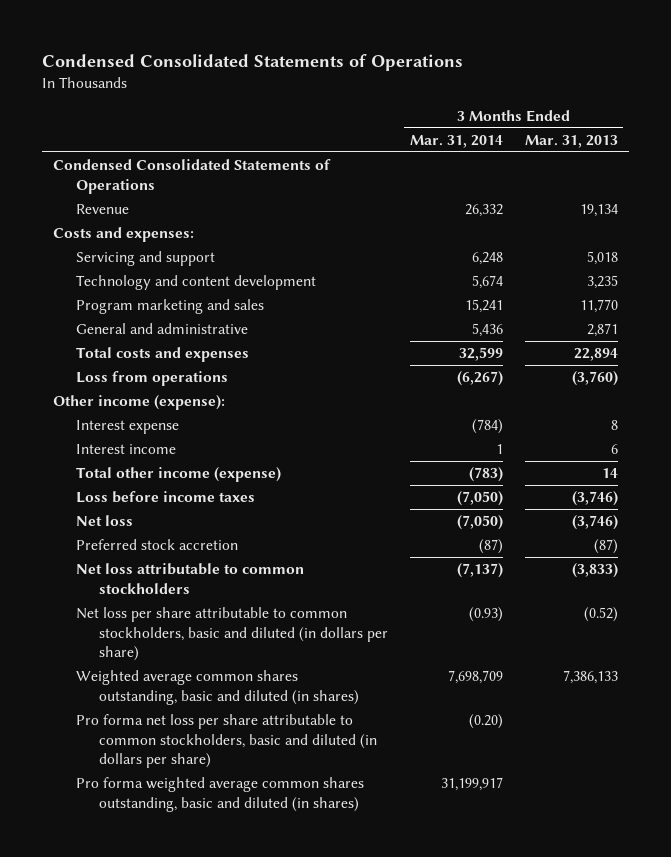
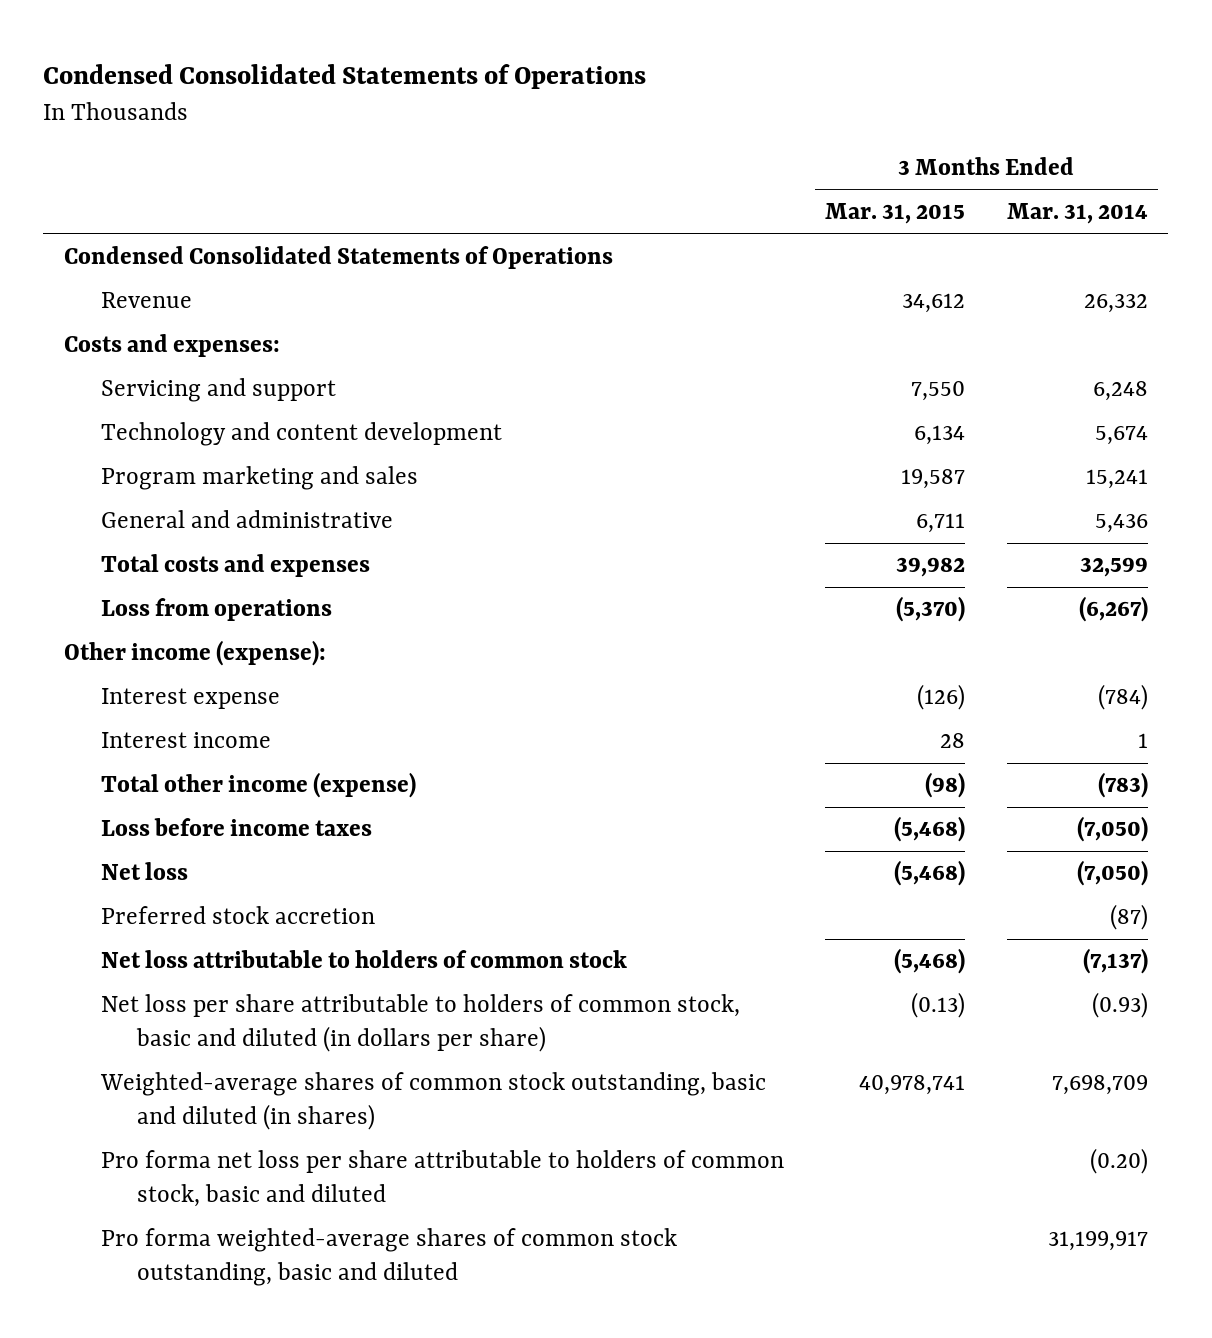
[524,134,618,148] Mar. 31, 2013 -> none
none -> [825,203,966,225] Mar. 31, 2015
[76,563,305,594] Net loss attributable to common stockholders -> [100,950,627,969] Net loss attributable to holders of common stock
[76,607,388,662] Net loss per share attributable to common stockholders, basic and diluted (in dollars per share) -> [100,994,740,1053] Net loss per share attributable to holders of common stock, basic and diluted (in dollars per share)
[76,670,359,705] Weighted average common shares outstanding, basic and diluted (in shares) -> [99,1072,766,1131] Weighted-average shares of common stock outstanding, basic and diluted (in shares)
[76,714,377,769] Pro forma net loss per share attributable to common stockholders, basic and diluted (in dollars per share) -> [100,1150,784,1208] Pro forma net loss per share attributable to holders of common stock, basic and diluted
[76,777,365,812] Pro forma weighted average common shares outstanding, basic and diluted (in shares) -> [100,1228,677,1287] Pro forma weighted-average shares of common stock outstanding, basic and diluted

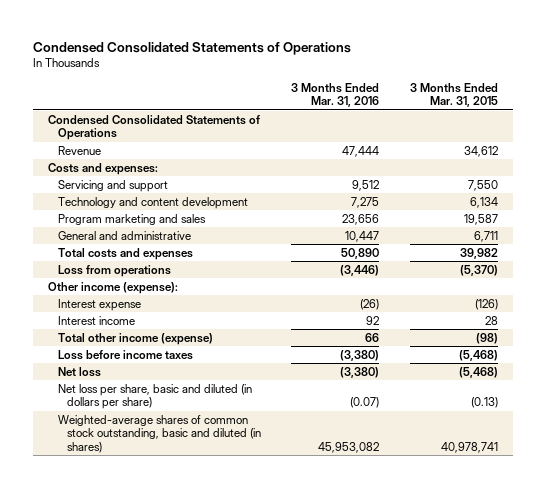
[1006,203,1148,225] Mar. 31, 2014 -> none
none -> [291,82,380,108] 3 Months Ended Mar. 31, 2016
[100,906,375,925] Preferred stock accretion -> none
[100,950,627,969] Net loss attributable to holders of common stock -> none
[100,994,740,1053] Net loss per share attributable to holders of common stock, basic and diluted (in dollars per share) -> [57,383,252,410] Net loss per share, basic and diluted (in dollars per share)
[100,1150,784,1208] Pro forma net loss per share attributable to holders of common stock, basic and diluted -> none
[100,1228,677,1287] Pro forma weighted-average shares of common stock outstanding, basic and diluted -> none

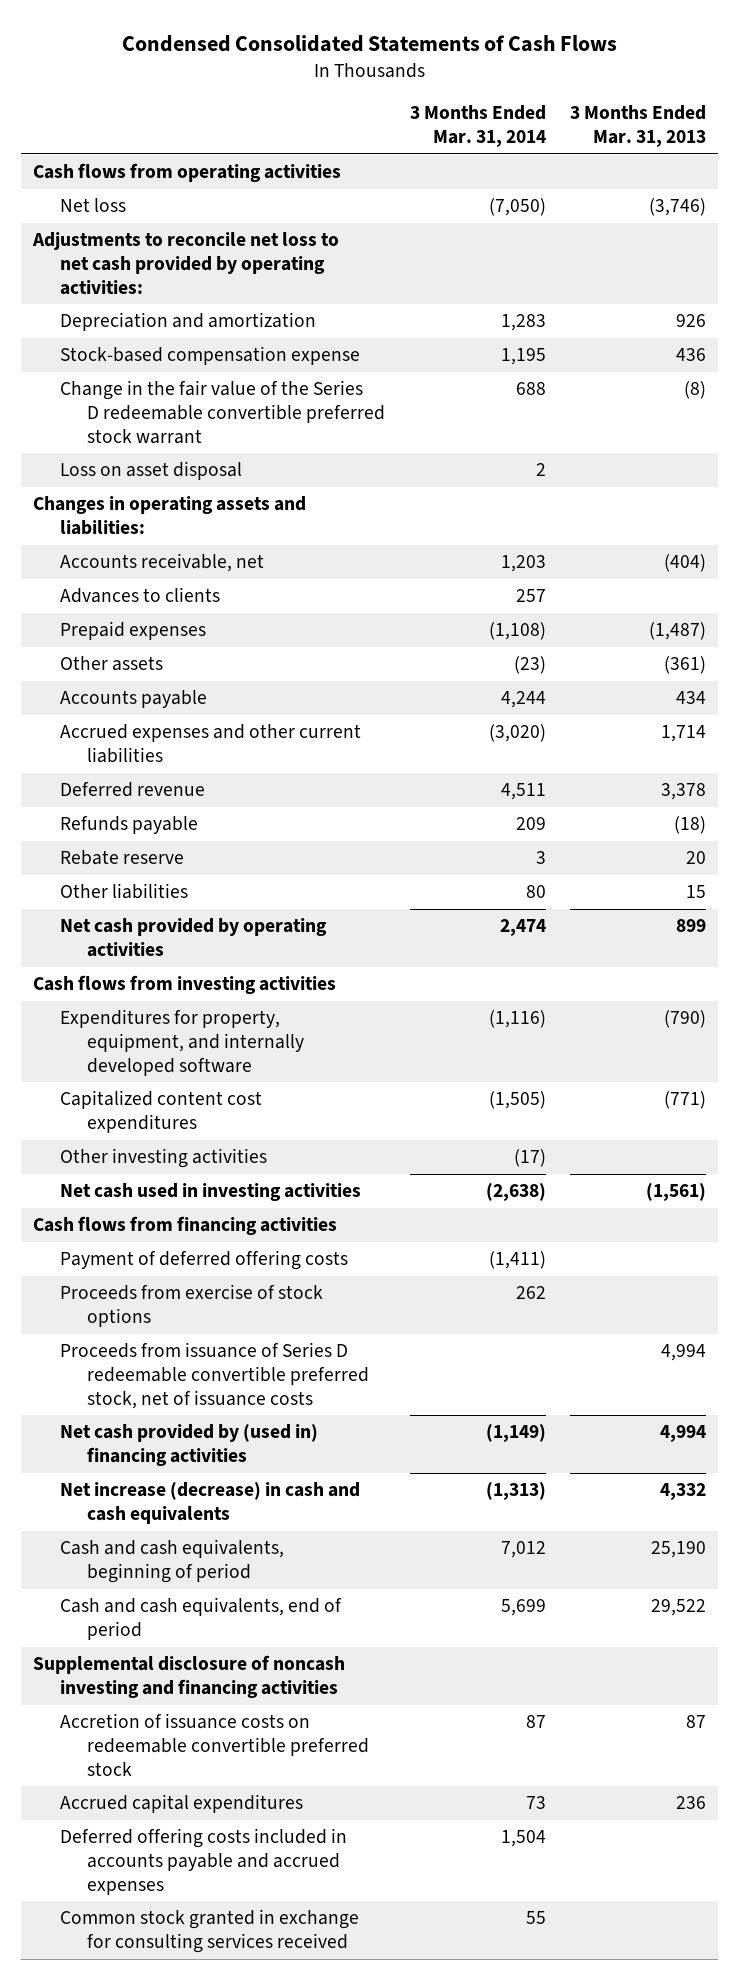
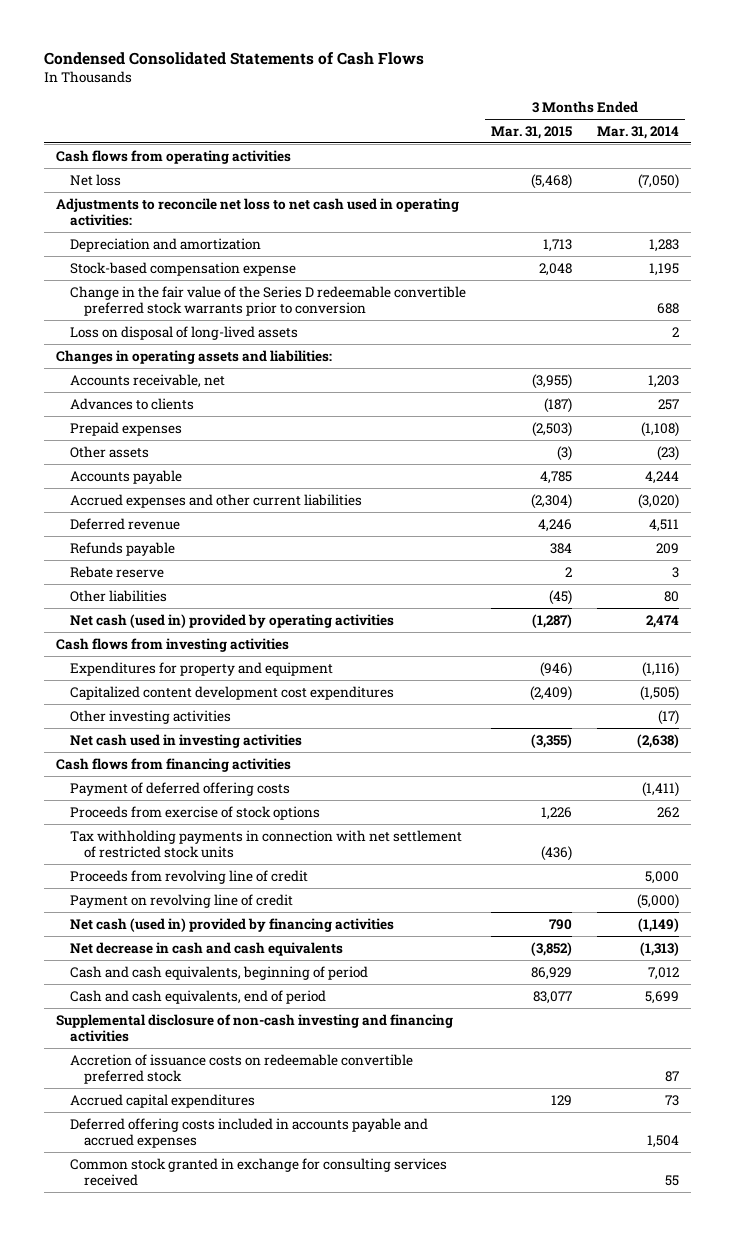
[569,105,706,148] 3 Months Ended Mar. 31, 2013 -> none
none -> [490,125,572,139] Mar. 31, 2015
[32,232,340,295] Adjustments to reconcile net loss to net cash provided by operating activities: -> [56,197,460,226] Adjustments to reconcile net loss to net cash used in operating activities:
[60,380,386,444] Change in the fair value of the Series D redeemable convertible preferred stock warrant -> [70,285,467,316] Change in the fair value of the Series D redeemable convertible preferred stock warrants prior to conversion
[60,461,243,481] Loss on asset disposal -> [70,325,299,340] Loss on disposal of long-lived assets
[60,918,328,958] Net cash provided by operating activities -> [70,613,395,628] Net cash (used in) provided by operating activities
[60,1009,305,1076] Expenditures for property, equipment, and internally developed software -> [70,661,334,676] Expenditures for property and equipment
[60,1090,263,1134] Capitalized content cost expenditures -> [70,685,395,700] Capitalized content development cost expenditures
[60,1342,370,1409] Proceeds from issuance of Series D redeemable convertible preferred stock, net of issuance costs -> none
none -> [70,829,463,858] Tax withholding payments in connection with net settlement of restricted stock units
none -> [70,869,309,884] Proceeds from revolving line of credit
none -> [70,893,294,908] Payment on revolving line of credit
[60,1424,319,1467] Net cash provided by (used in) financing activities -> [70,917,395,932] Net cash (used in) provided by financing activities
[60,1482,361,1525] Net increase (decrease) in cash and cash equivalents -> [70,941,344,956] Net decrease in cash and cash equivalents
[33,1655,346,1699] Supplemental disclosure of noncash investing and financing activities -> [56,1013,454,1042] Supplemental disclosure of non-cash investing and financing activities

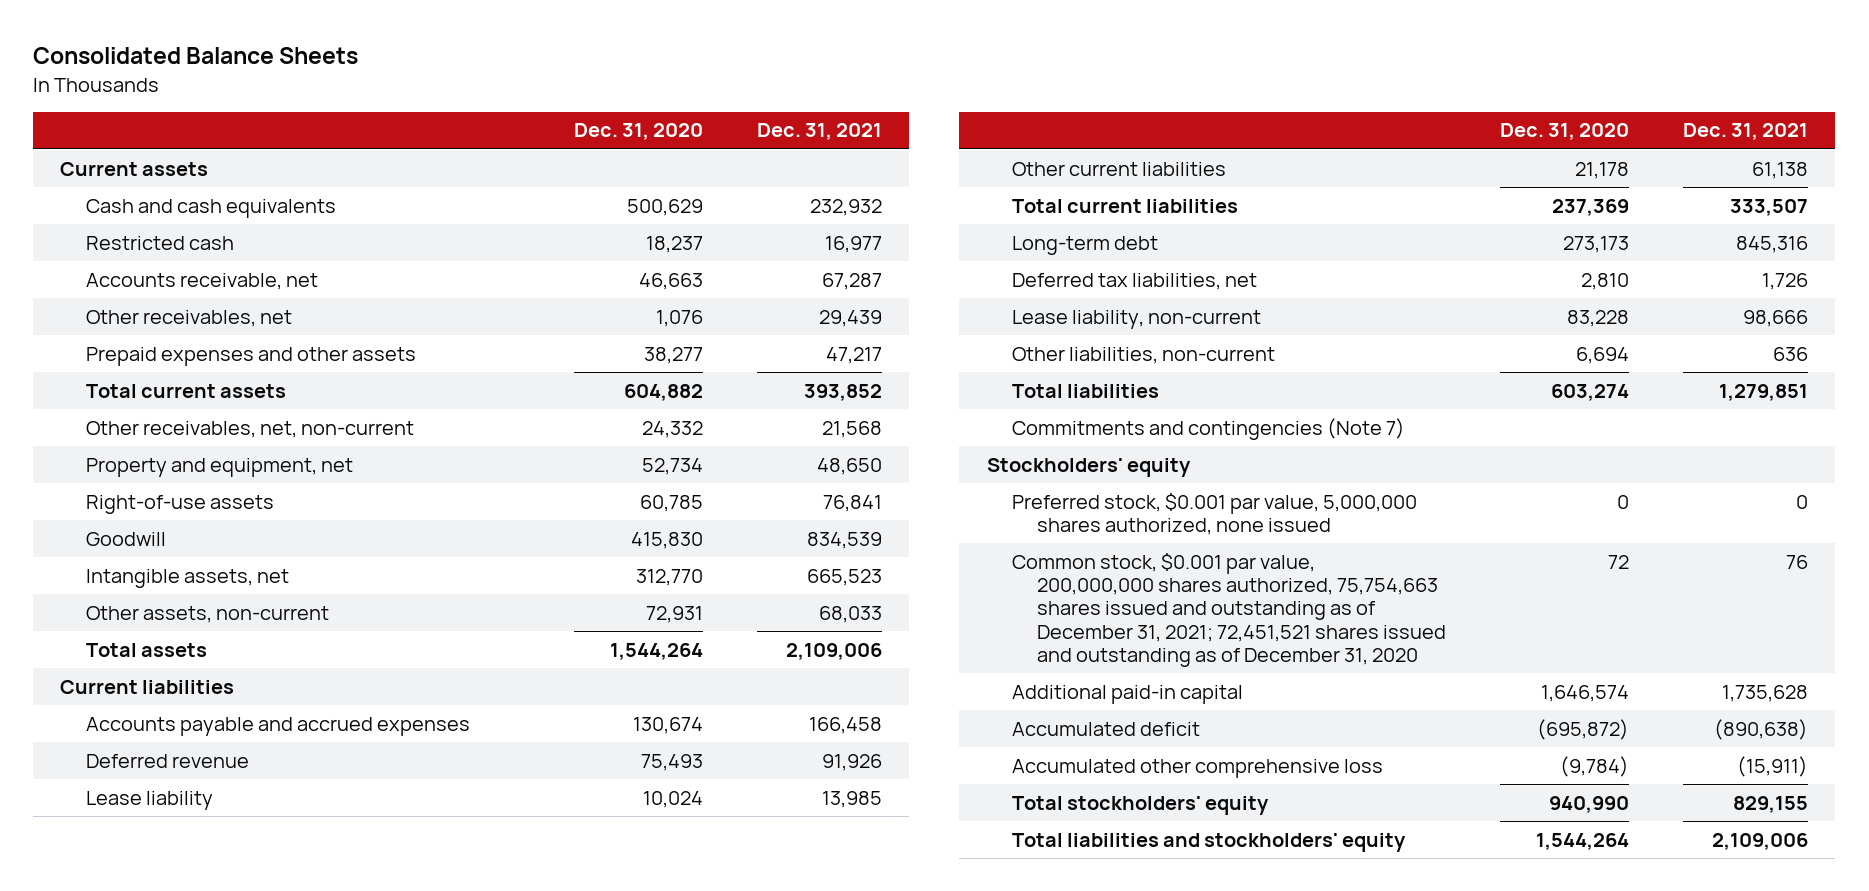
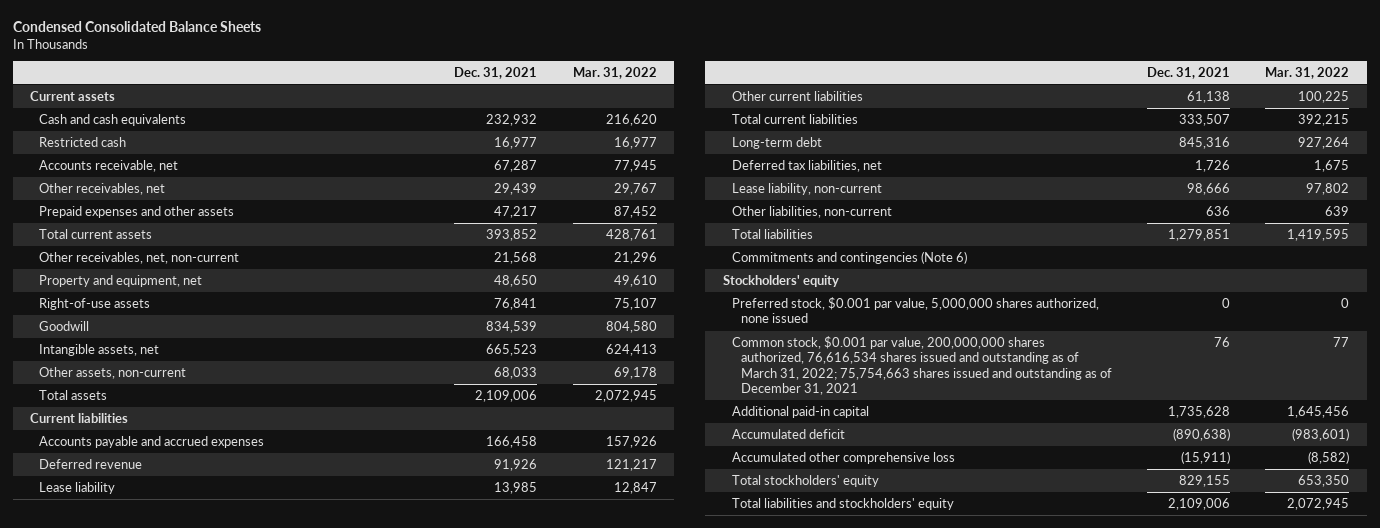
[33,47,359,65] Consolidated Balance Sheets -> [12,20,261,32] Condensed Consolidated Balance Sheets
[573,123,703,141] Dec. 31, 2020 -> none
none -> [572,66,657,79] Mar. 31, 2022
[1011,417,1405,440] Commitments and contingencies (Note 7) -> [731,250,967,264] Commitments and contingencies (Note 6)
[1011,552,1446,667] Common stock, $0.001 par value, 200,000,000 shares authorized, 75,754,663 shares issued and outstanding as of December 31, 2021; 72,451,521 shares issued and outstanding as of December 31, 2020 -> [731,335,1112,396] Common stock, $0.001 par value, 200,000,000 shares authorized, 76,616,534 shares issued and outstanding as of March 31, 2022; 75,754,663 shares issued and outstanding as of December 31, 2021

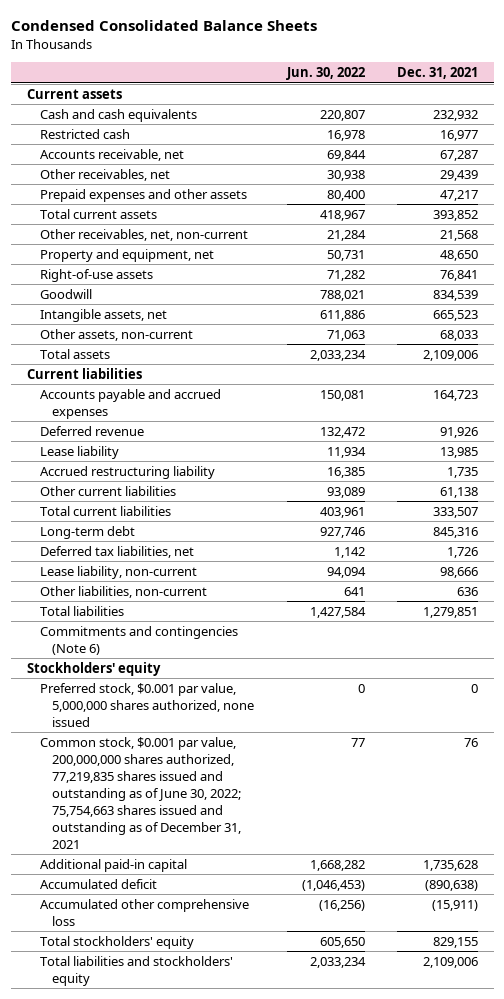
[572,66,657,79] Mar. 31, 2022 -> none
none -> [285,67,365,81] Jun. 30, 2022
[486,435,538,448] 166,458 -> [432,389,478,401] 164,723
none -> [39,465,215,479] Accrued restructuring liability
[731,335,1112,396] Common stock, $0.001 par value, 200,000,000 shares authorized, 76,616,534 shares issued and outstanding as of March 31, 2022; 75,754,663 shares issued and outstanding as of December 31, 2021 -> [39,736,242,849] Common stock, $0.001 par value, 200,000,000 shares authorized, 77,219,835 shares issued and outstanding as of June 30, 2022; 75,754,663 shares issued and outstanding as of December 31, 2021

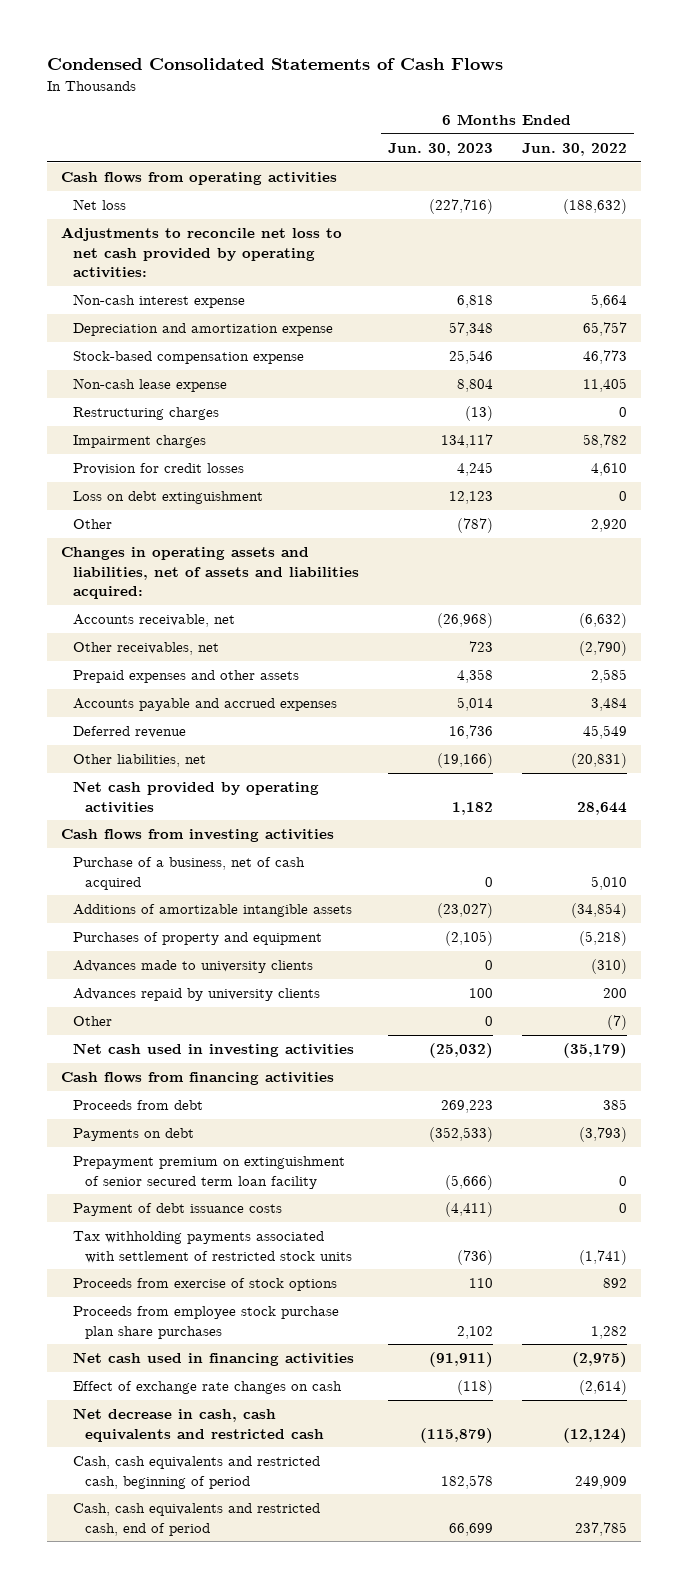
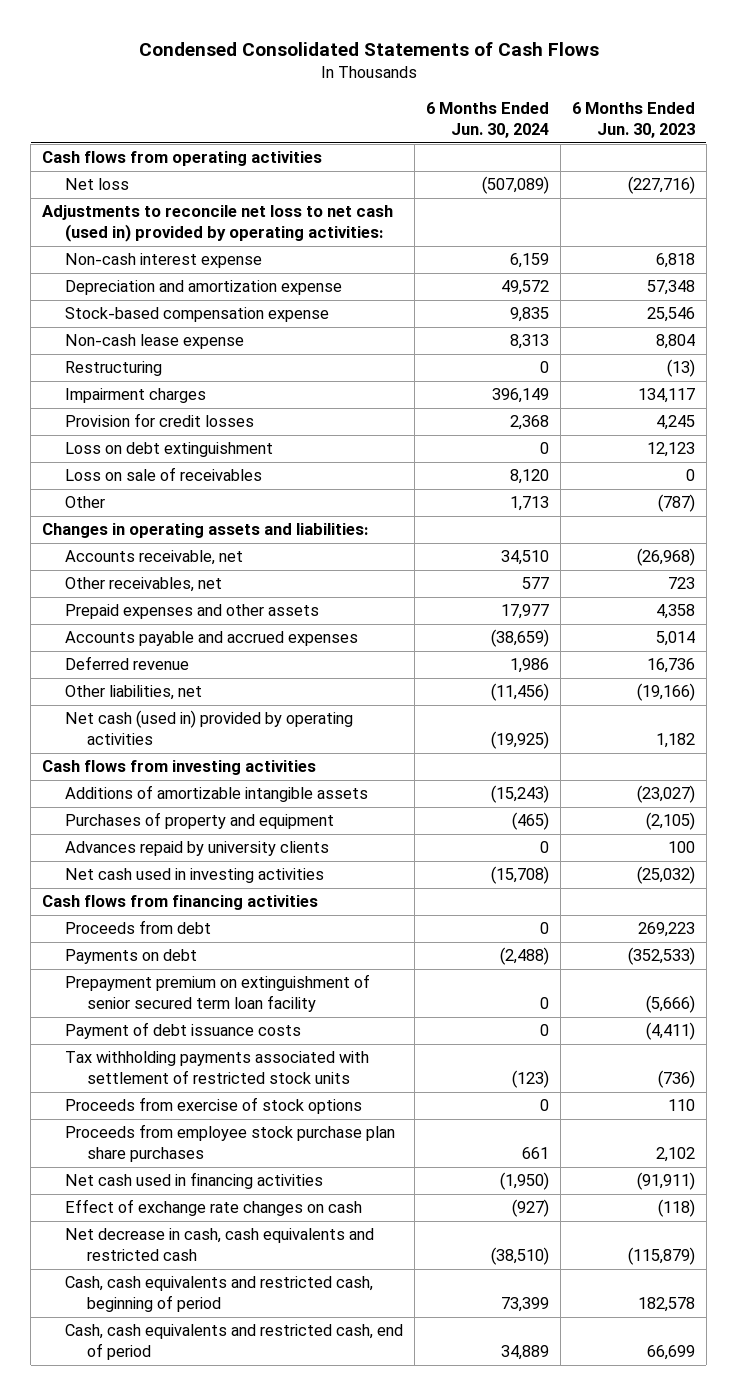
[521,143,627,157] Jun. 30, 2022 -> none
none -> [425,101,549,138] 6 Months Ended Jun. 30, 2024
[61,227,343,279] Adjustments to reconcile net loss to net cash provided by operating activities: -> [42,205,394,243] Adjustments to reconcile net loss to net cash (used in) provided by operating activities:
[73,407,220,421] Restructuring charges -> [64,361,162,377] Restructuring
none -> [64,467,262,482] Loss on sale of receivables
[61,547,360,600] Changes in operating assets and liabilities, net of assets and liabilities acquired: -> [42,523,369,539] Changes in operating assets and liabilities:
[73,781,320,813] Net cash provided by operating activities -> [64,710,353,746] Net cash (used in) provided by operating activities
[73,857,306,890] Purchase of a business, net of cash acquired -> none
[73,960,314,974] Advances made to university clients -> none
[73,1016,113,1027] Other -> none

